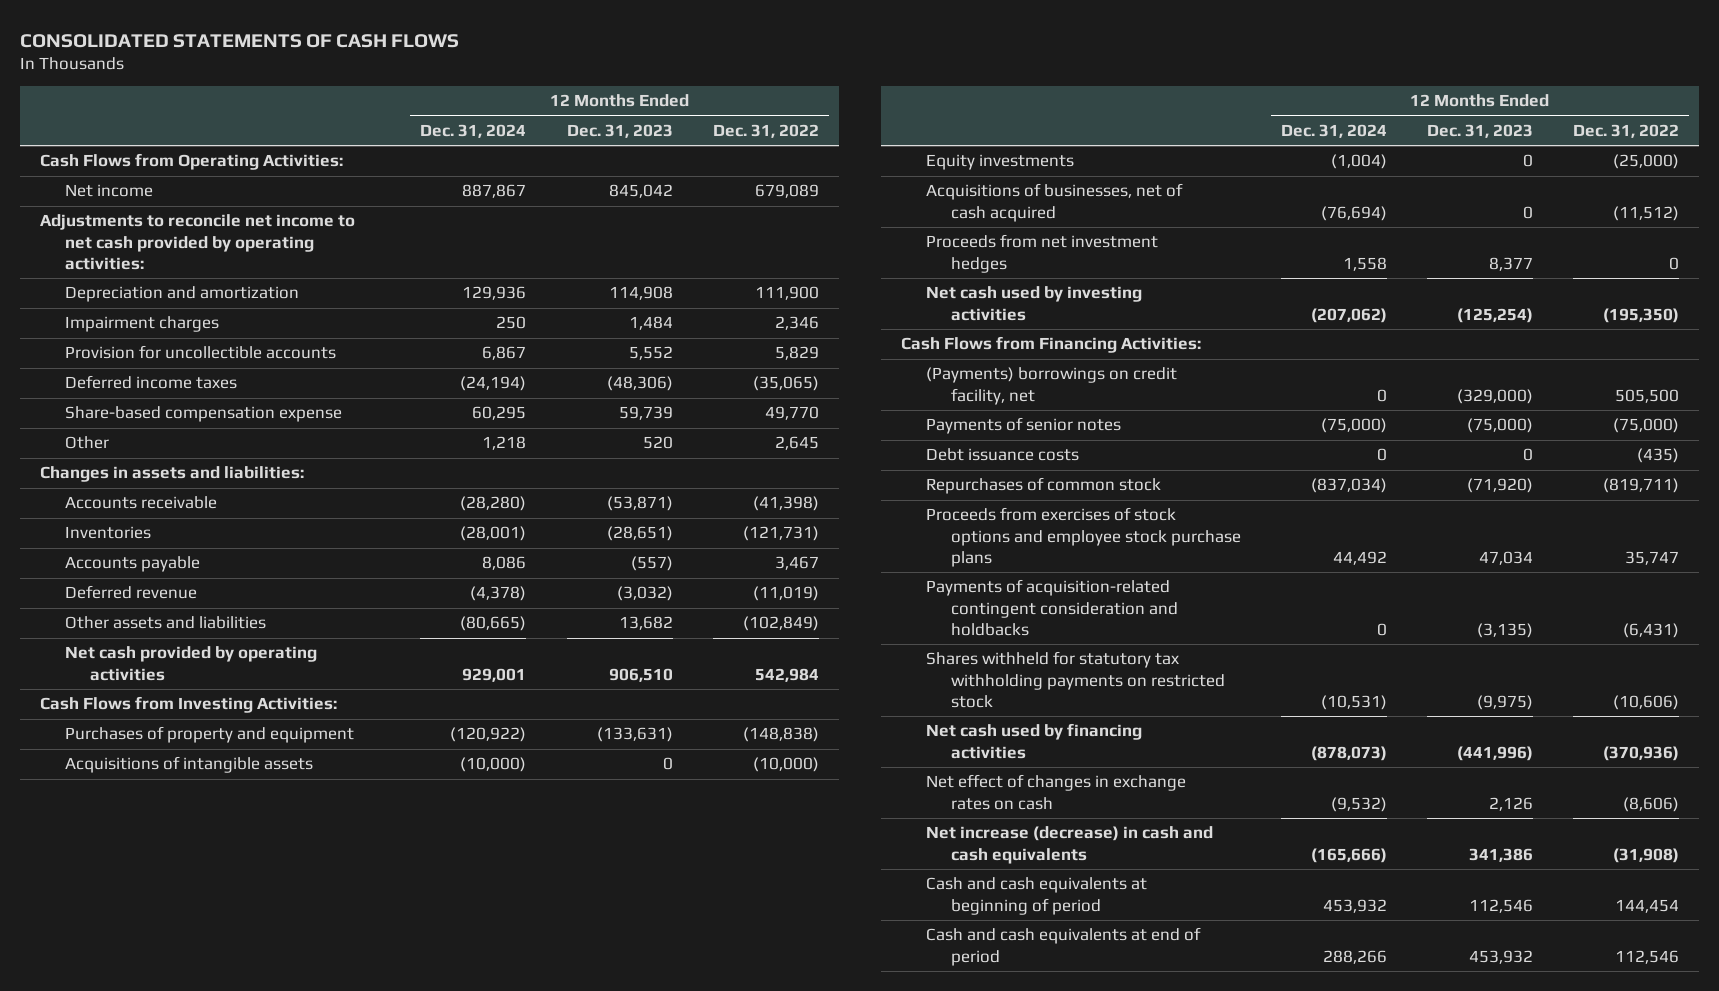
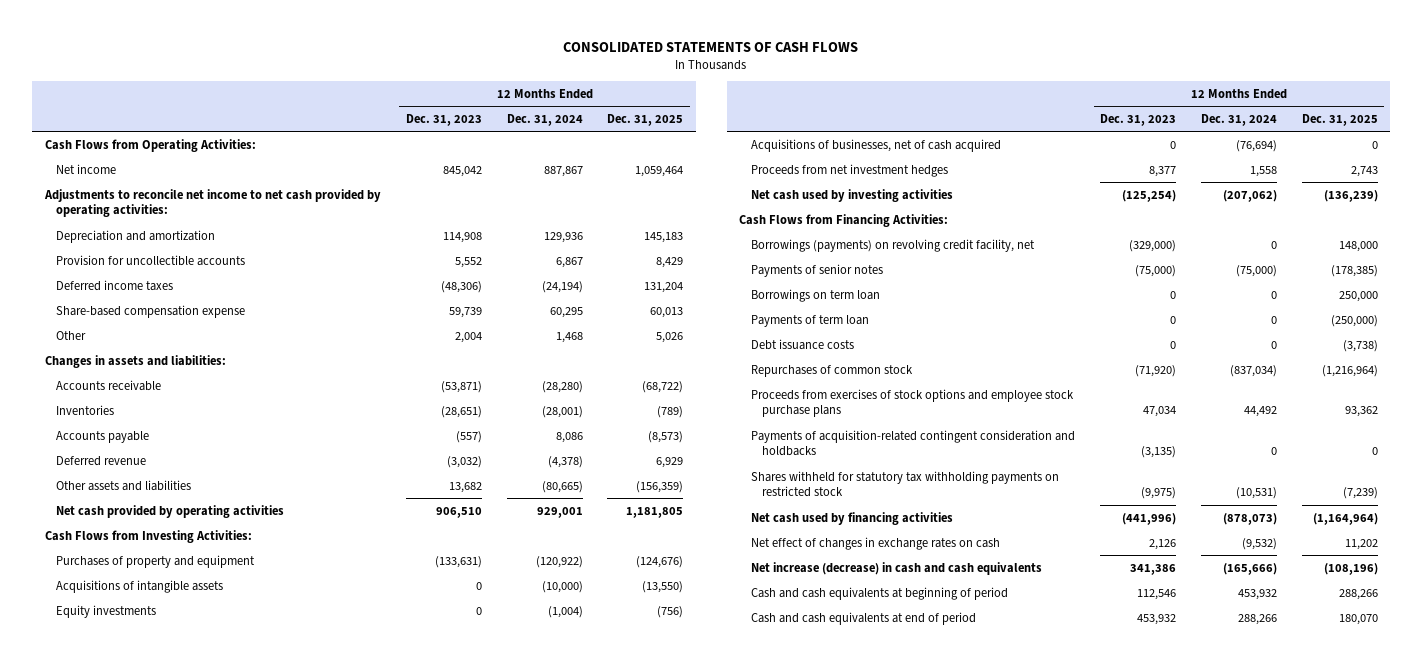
[712,123,819,138] Dec. 31, 2022 -> none
none -> [607,114,684,127] Dec. 31, 2025
[65,316,220,333] Impairment charges -> none
[482,436,527,451] 1,218 -> [555,331,583,343] 1,468
[642,436,673,450] 520 -> [454,331,482,343] 2,004
[925,367,1177,405] (Payments) borrowings on credit facility, net -> [750,238,1035,252] Borrowings (payments) on revolving credit facility, net
none -> [750,288,880,302] Borrowings on term loan
none -> [750,314,869,327] Payments of term loan

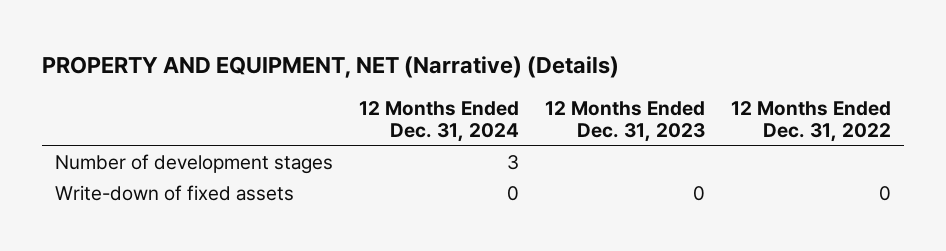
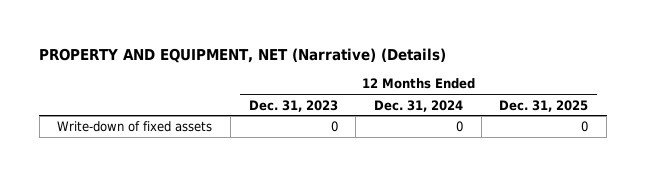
[730,100,891,143] 12 Months Ended Dec. 31, 2022 -> none
none -> [499,99,589,112] Dec. 31, 2025
[55,154,334,175] Number of development stages -> none

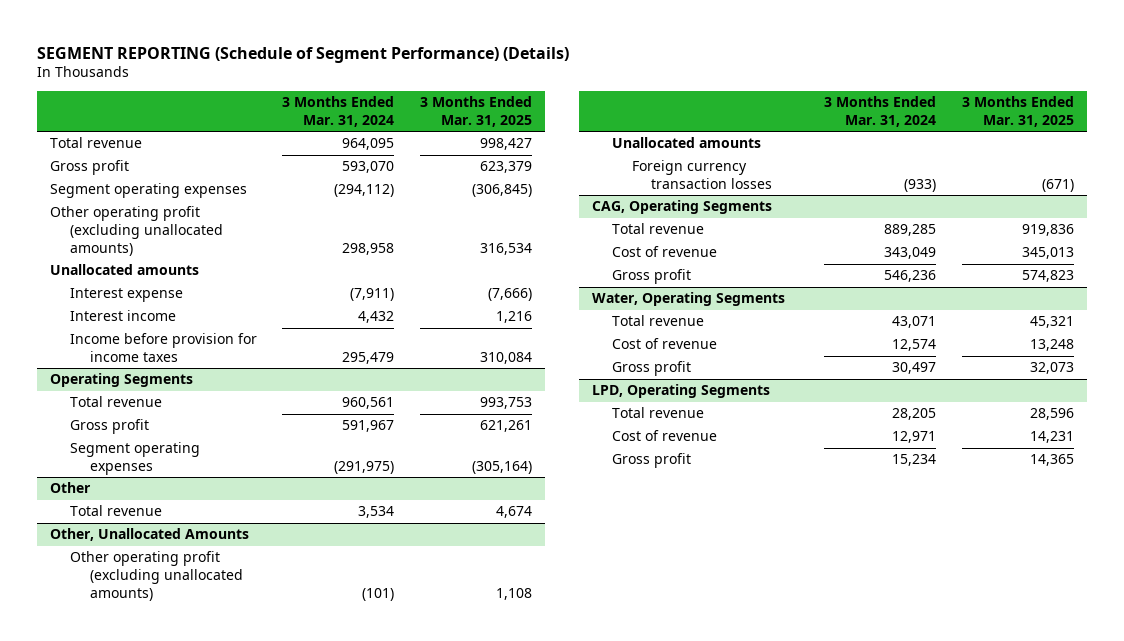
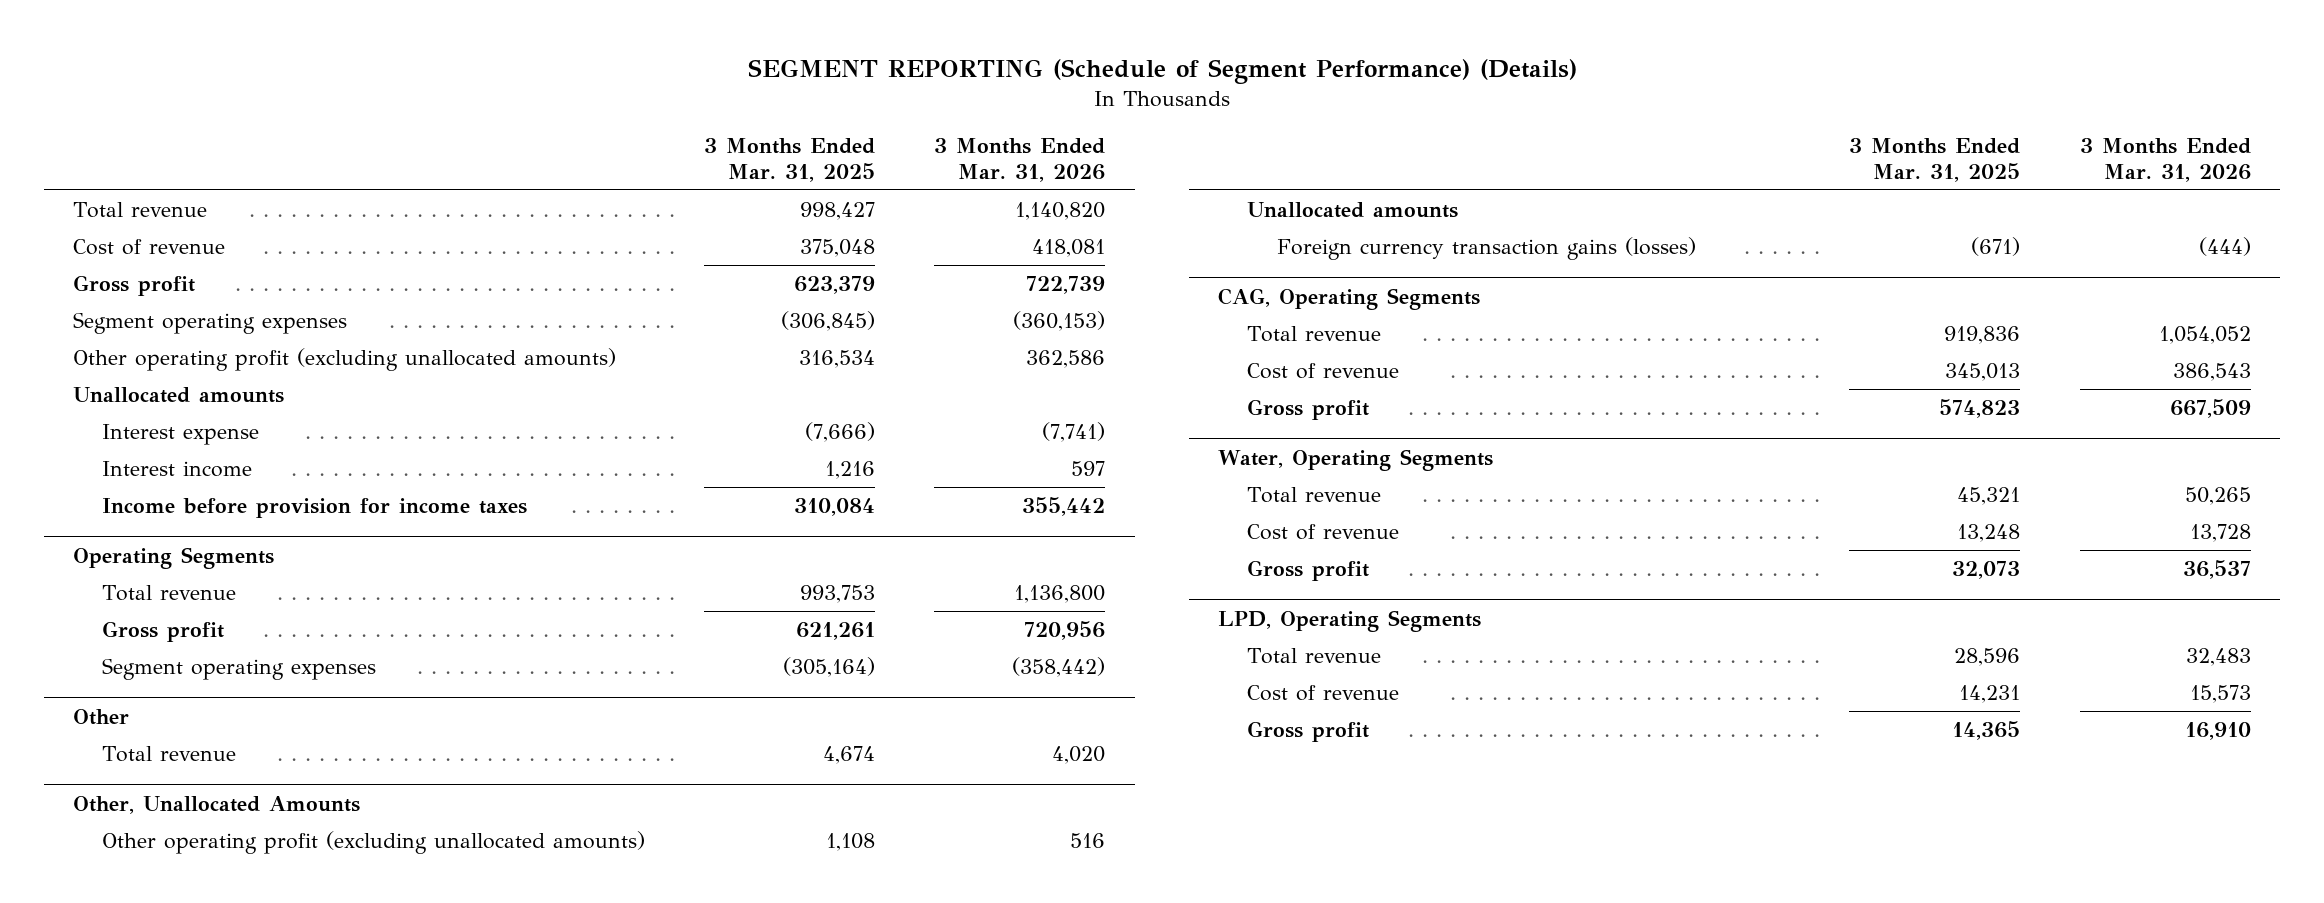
[282,96,395,128] 3 Months Ended Mar. 31, 2024 -> none
none -> [934,138,1106,182] 3 Months Ended Mar. 31, 2026
none -> [73,238,226,255] Cost of revenue
[631,160,773,189] Foreign currency transaction losses -> [1276,236,1696,260] Foreign currency transaction gains (losses)

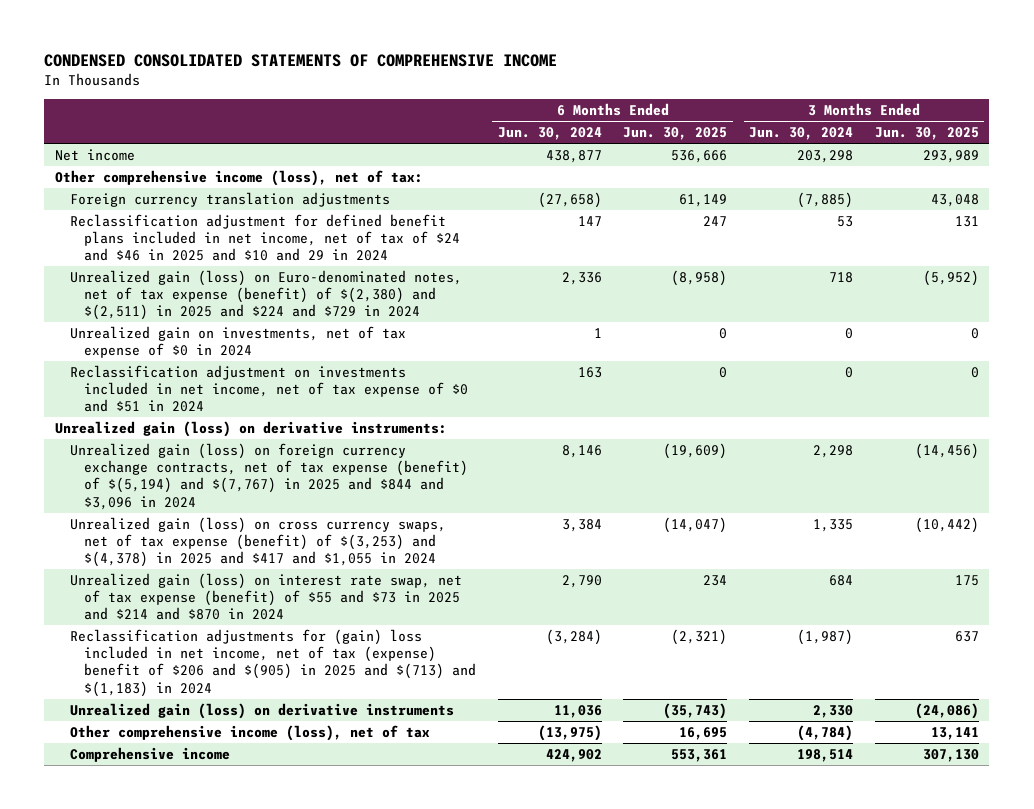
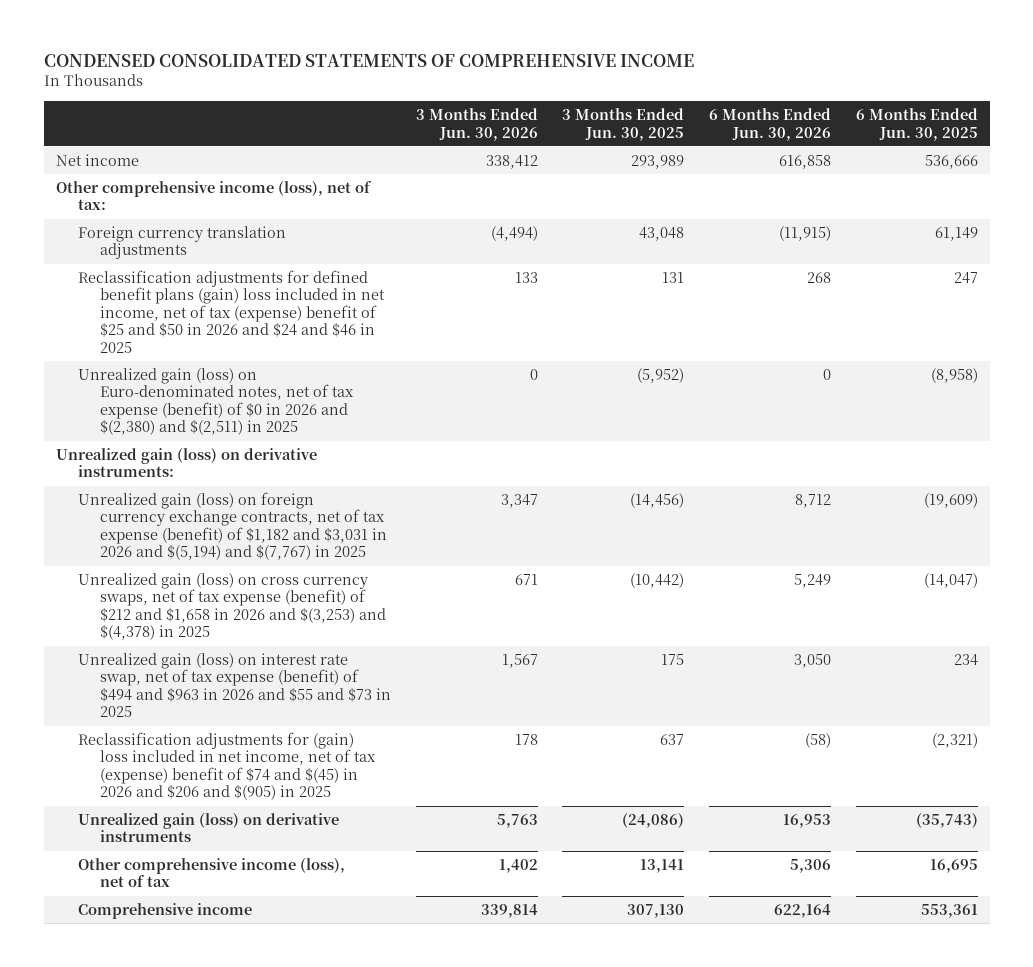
[497,127,602,141] Jun. 30, 2024 -> none
[749,127,854,141] Jun. 30, 2024 -> none
none -> [415,108,538,141] 3 Months Ended Jun. 30, 2026
none -> [708,108,831,141] 6 Months Ended Jun. 30, 2026
[69,325,406,359] Unrealized gain on investments, net of tax expense of $0 in 2024 -> none
[69,364,469,413] Reclassification adjustment on investments included in net income, net of tax expense of $0 and $51 in 2024 -> none
[69,213,461,262] Reclassification adjustment for defined benefit plans included in net income, net of tax of $24 and $46 in 2025 and $10 and 29 in 2024 -> [78,269,386,353] Reclassification adjustments for defined benefit plans (gain) loss included in net income, net of tax (expense) benefit of $25 and $50 in 2026 and $24 and $46 in 2025
[69,269,462,321] Unrealized gain (loss) on Euro-denominated notes, net of tax expense (benefit) of $(2,380) and $(2,511) in 2025 and $224 and $729 in 2024 -> [78,367,355,436] Unrealized gain (loss) on Euro-denominated notes, net of tax expense (benefit) of $0 in 2026 and $(2,380) and $(2,511) in 2025
[69,442,469,510] Unrealized gain (loss) on foreign currency exchange contracts, net of tax expense (benefit) of $(5,194) and $(7,767) in 2025 and $844 and $3,096 in 2024 -> [78,491,388,561] Unrealized gain (loss) on foreign currency exchange contracts, net of tax expense (benefit) of $1,182 and $3,031 in 2026 and $(5,194) and $(7,767) in 2025
[69,516,446,568] Unrealized gain (loss) on cross currency swaps, net of tax expense (benefit) of $(3,253) and $(4,378) in 2025 and $417 and $1,055 in 2024 -> [78,572,387,641] Unrealized gain (loss) on cross currency swaps, net of tax expense (benefit) of $212 and $1,658 in 2026 and $(3,253) and $(4,378) in 2025
[69,572,462,621] Unrealized gain (loss) on interest rate swap, net of tax expense (benefit) of $55 and $73 in 2025 and $214 and $870 in 2024 -> [78,652,392,718] Unrealized gain (loss) on interest rate swap, net of tax expense (benefit) of $494 and $963 in 2026 and $55 and $73 in 2025
[69,628,477,697] Reclassification adjustments for (gain) loss included in net income, net of tax (expense) benefit of $206 and $(905) in 2025 and $(713) and $(1,183) in 2024 -> [78,731,377,801] Reclassification adjustments for (gain) loss included in net income, net of tax (expense) benefit of $74 and $(45) in 2026 and $206 and $(905) in 2025

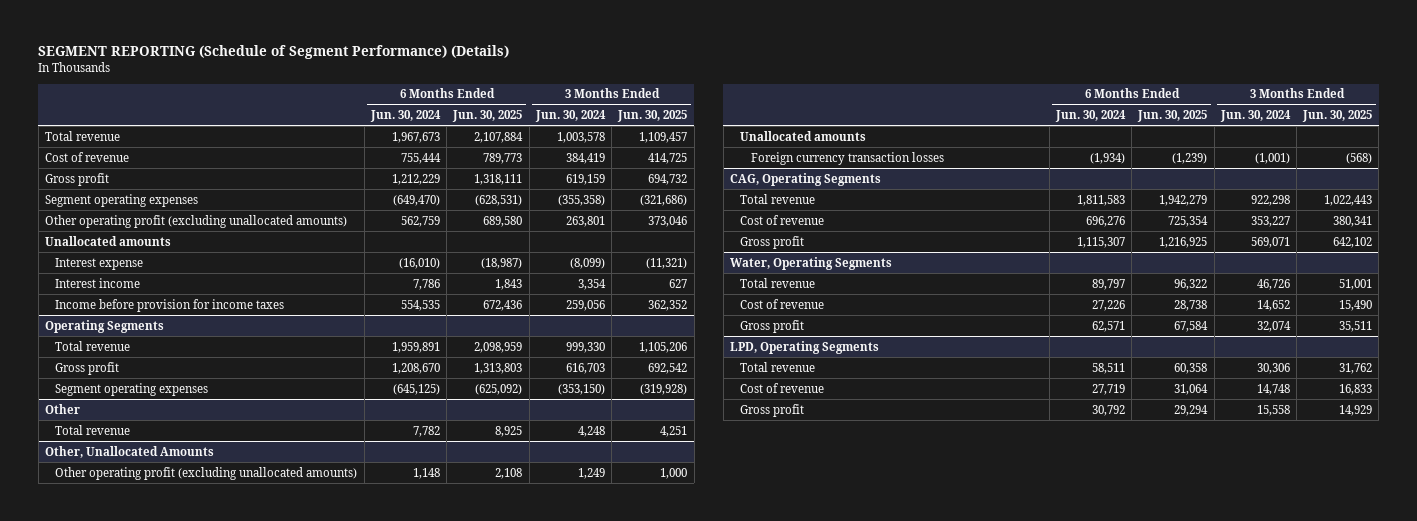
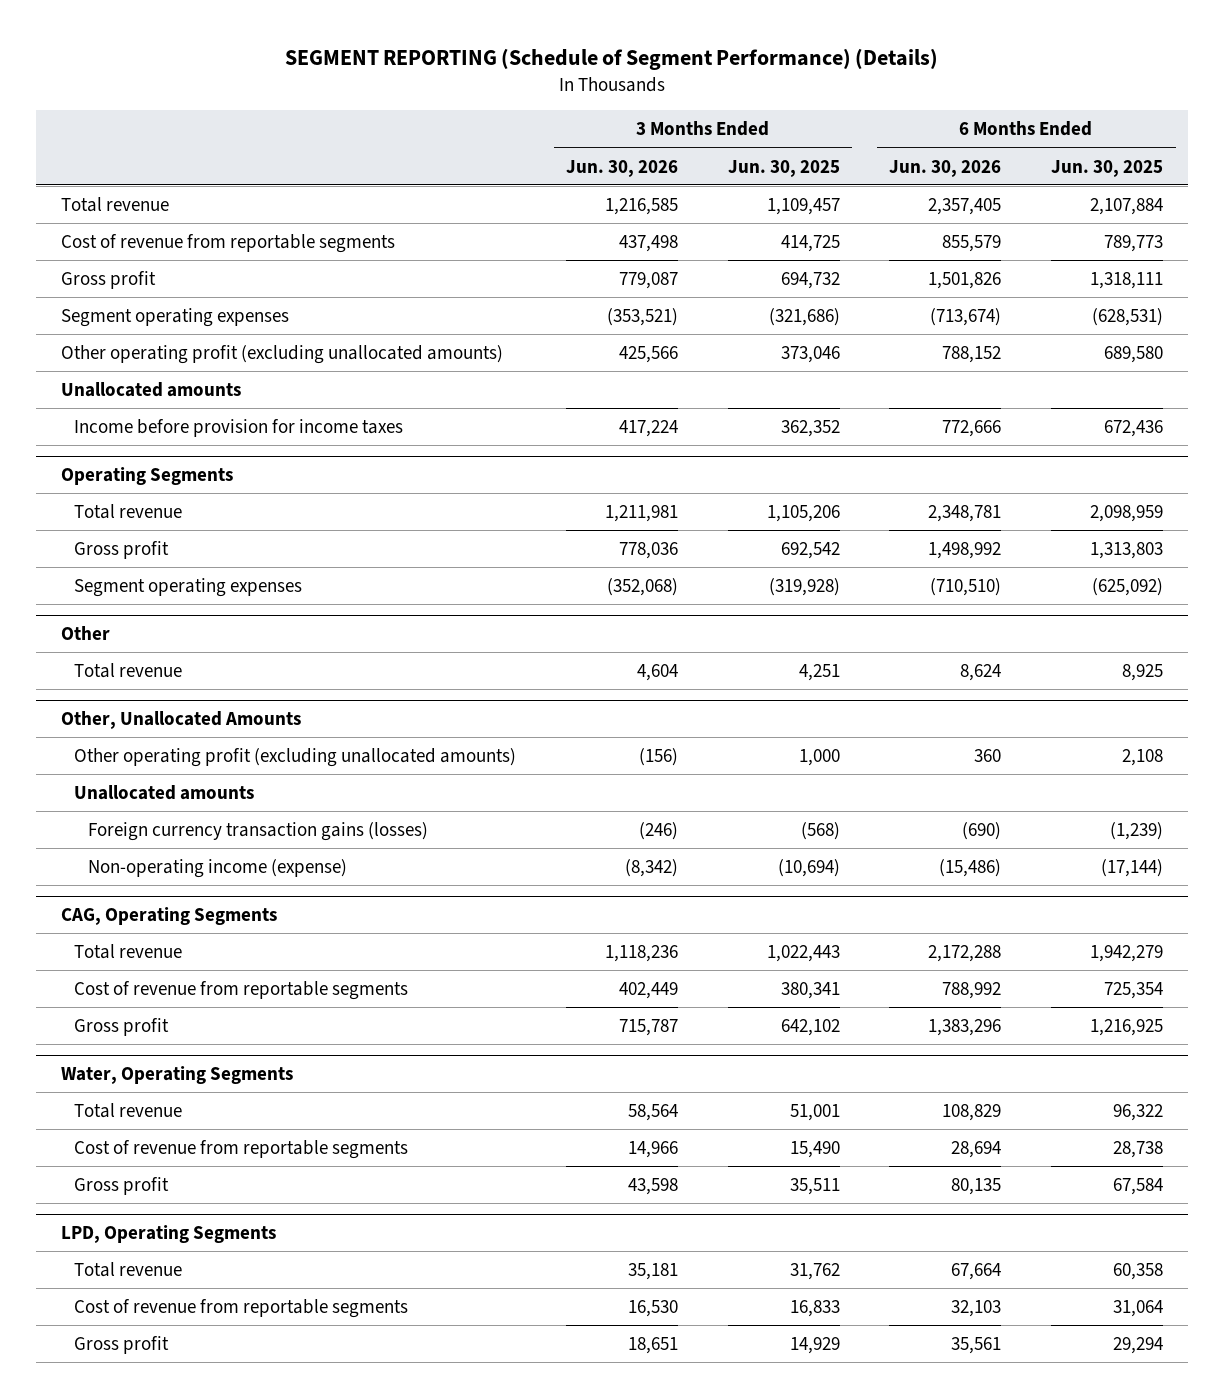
[369,110,441,123] Jun. 30, 2024 -> none
[534,110,606,123] Jun. 30, 2024 -> none
none -> [565,159,678,177] Jun. 30, 2026
none -> [889,159,1002,177] Jun. 30, 2026
[44,151,129,162] Cost of revenue -> [60,233,395,253] Cost of revenue from reportable segments
[55,257,144,270] Interest expense -> none
[55,277,141,288] Interest income -> none
[750,151,944,165] Foreign currency transaction losses -> [87,821,428,841] Foreign currency transaction gains (losses)
none -> [87,858,347,878] Non-operating income (expense)
[740,214,825,225] Cost of revenue -> [74,980,409,1000] Cost of revenue from reportable segments
[740,298,825,309] Cost of revenue -> [74,1139,409,1159] Cost of revenue from reportable segments
[740,382,825,393] Cost of revenue -> [74,1298,409,1318] Cost of revenue from reportable segments

